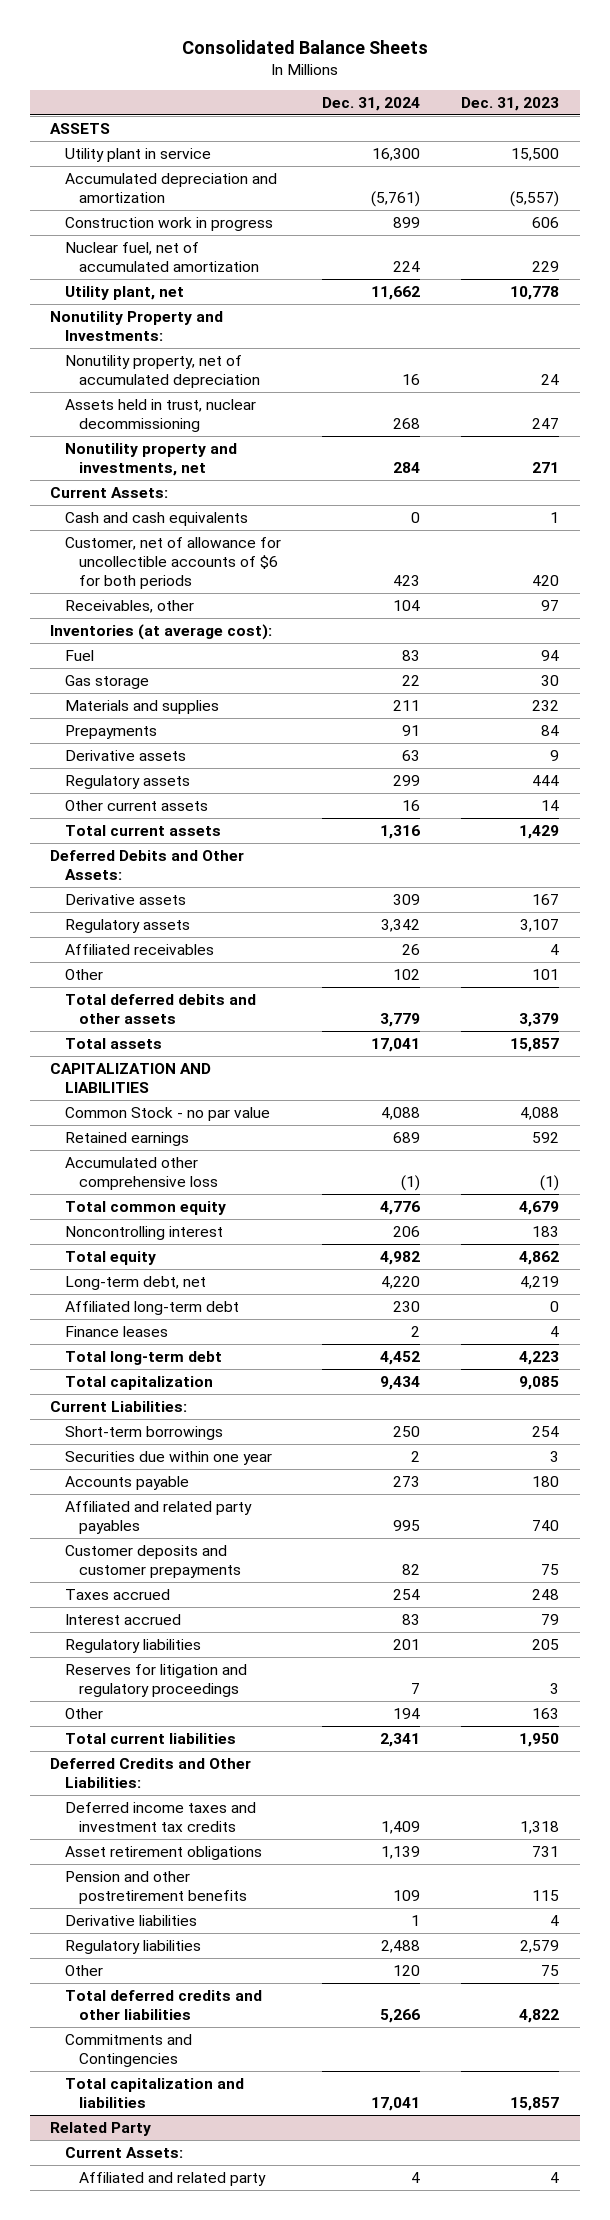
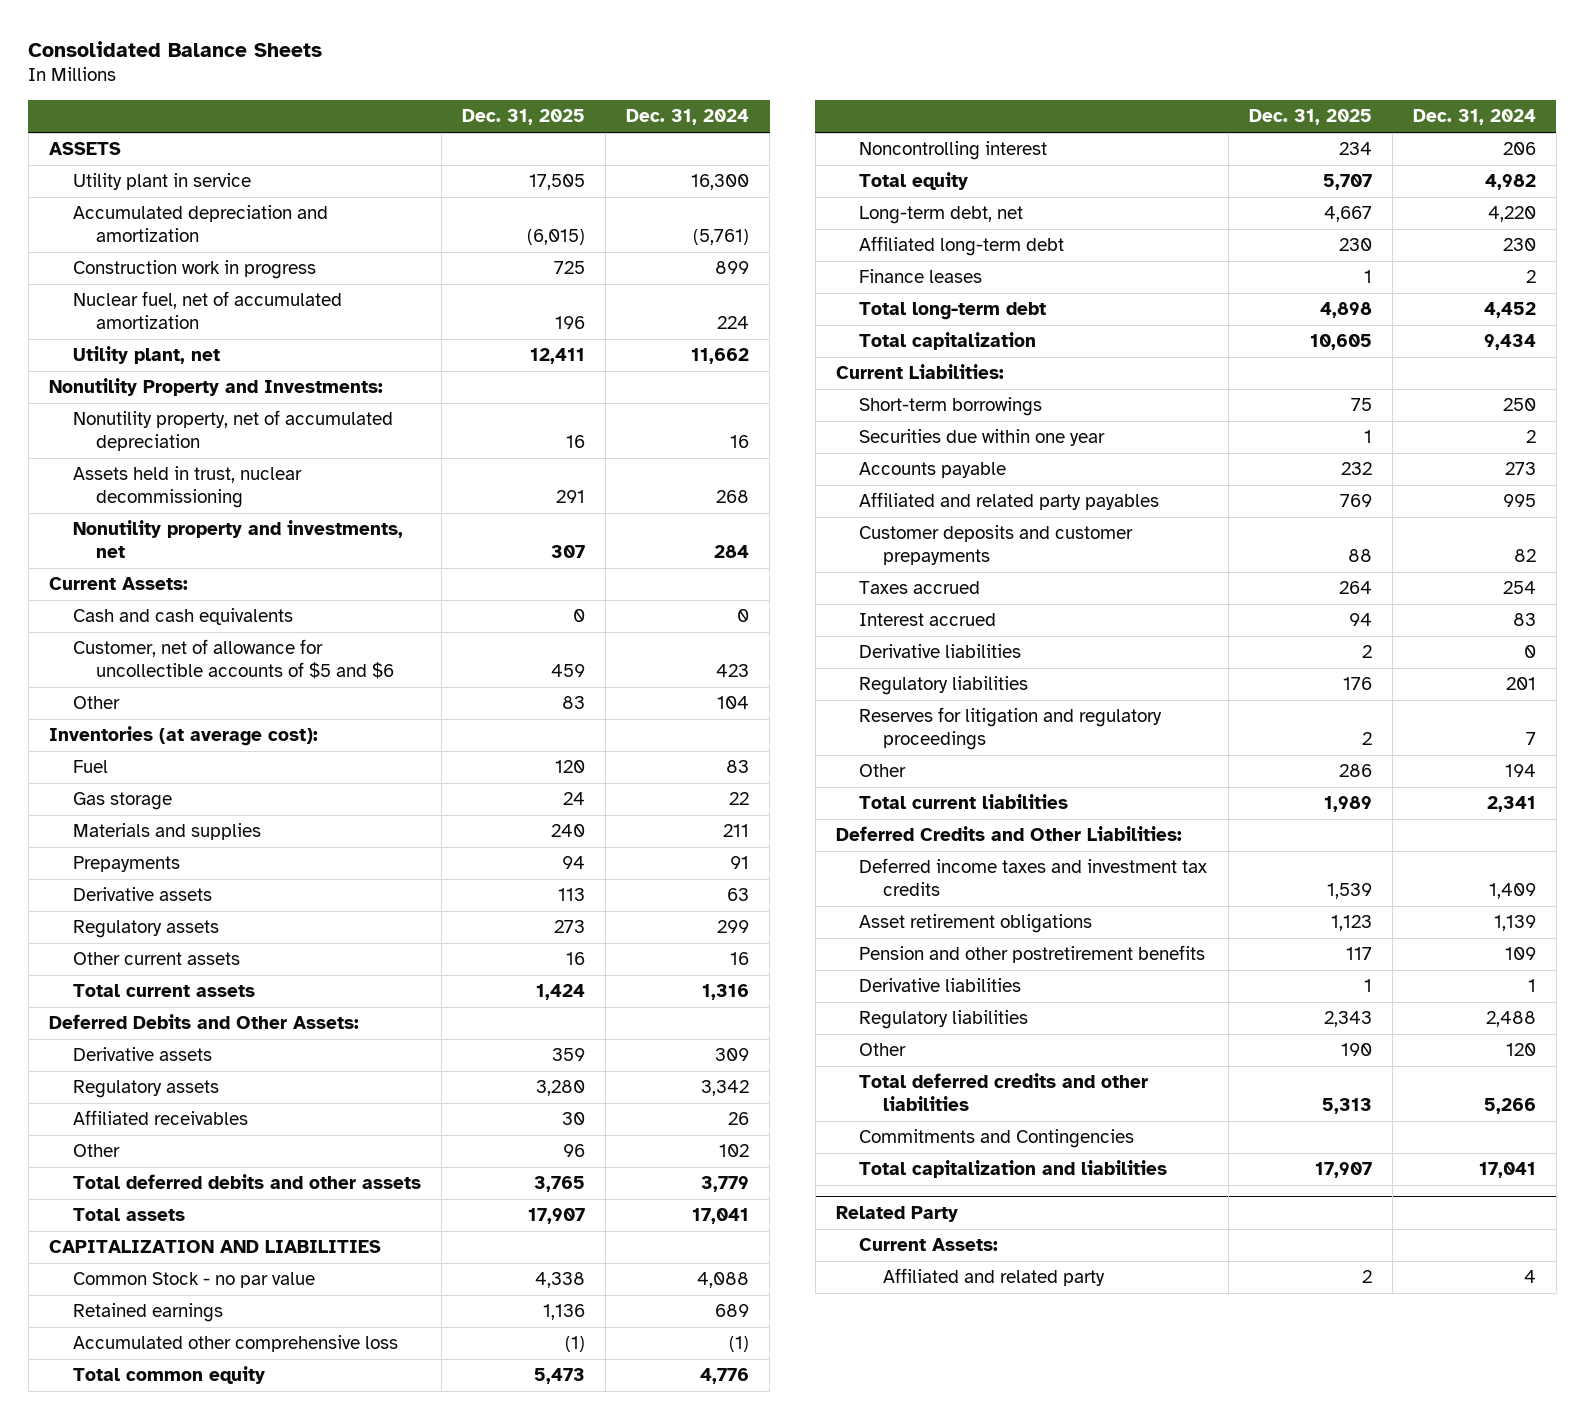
[461,97,560,112] Dec. 31, 2023 -> none
none -> [461,109,585,126] Dec. 31, 2025
[64,536,281,590] Customer, net of allowance for uncollectible accounts of $6 for both periods -> [72,639,395,680] Customer, net of allowance for uncollectible accounts of $5 and $6
[64,599,194,613] Receivables, other -> [72,696,120,710] Other
none -> [859,644,1022,659] Derivative liabilities

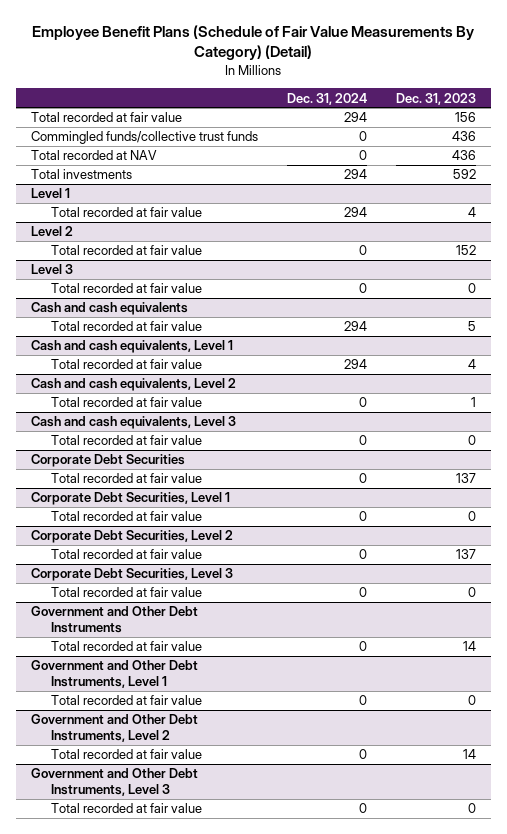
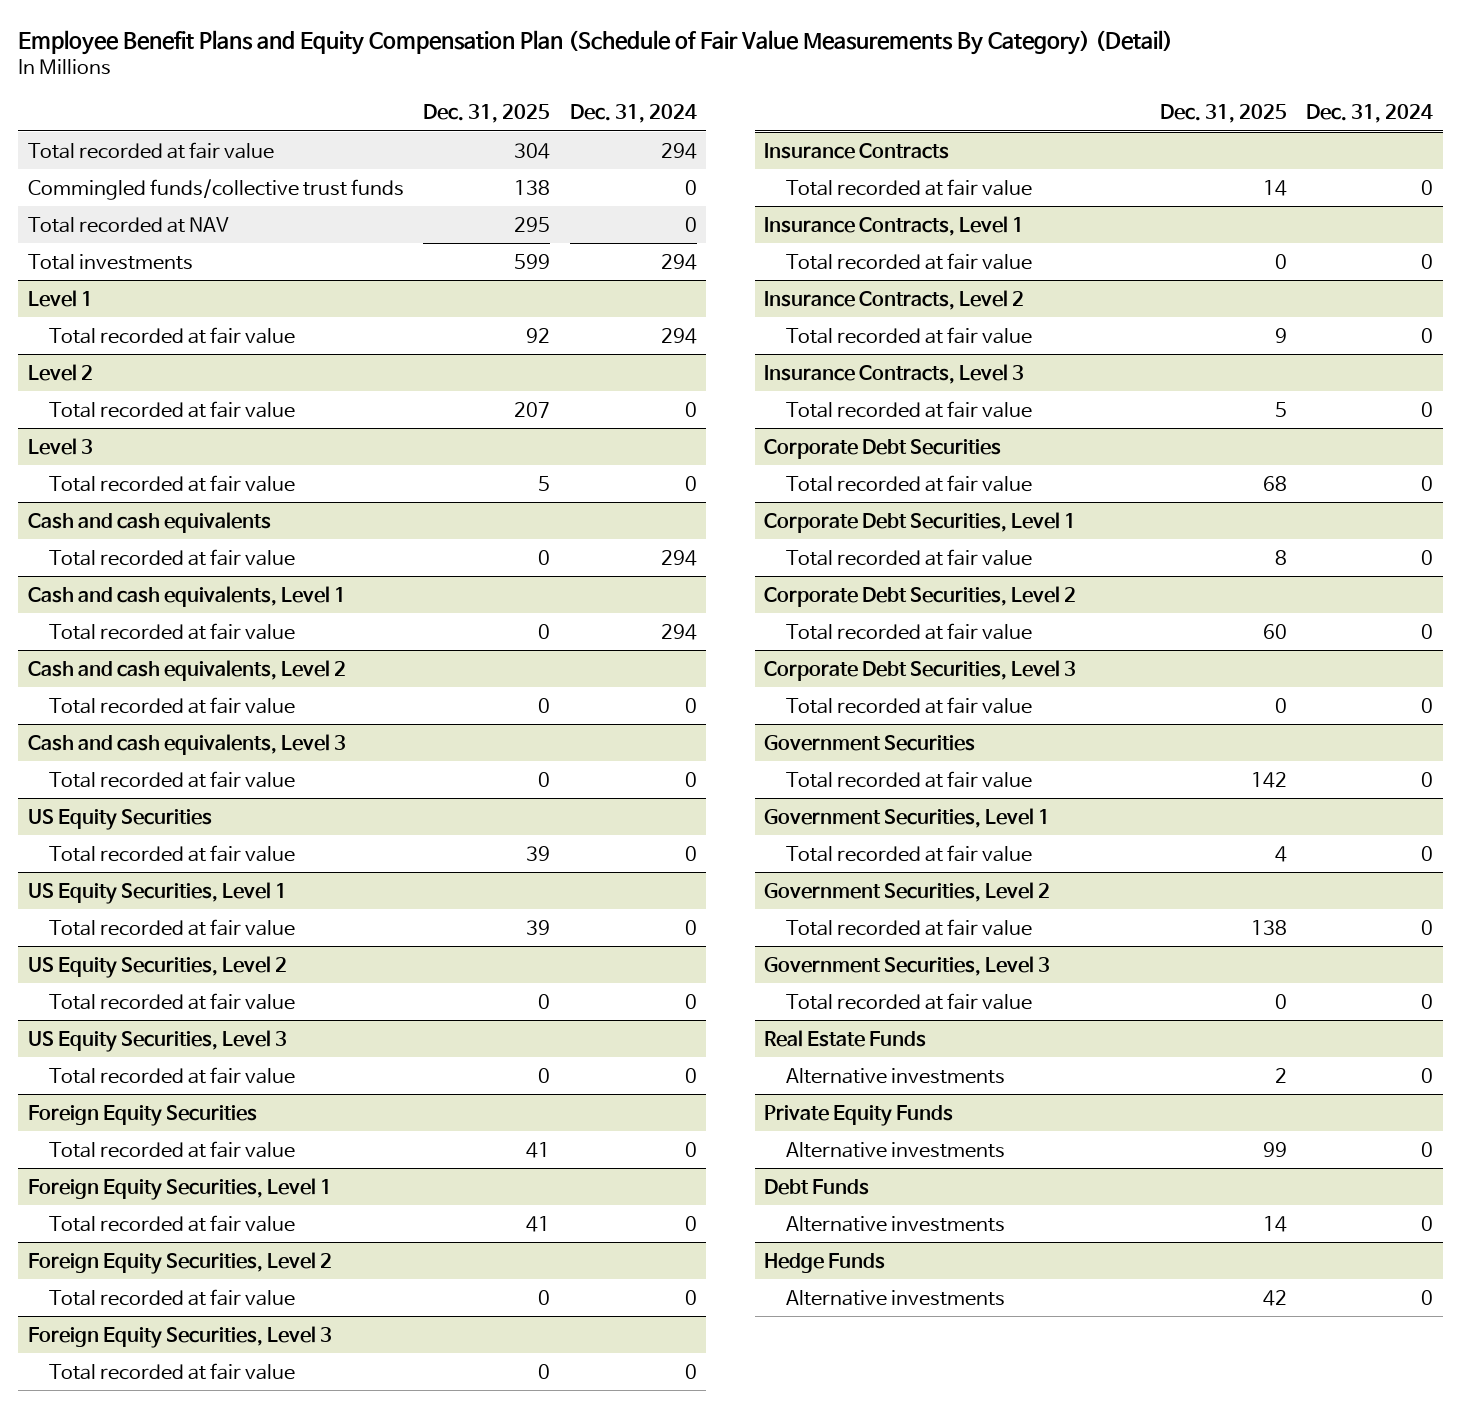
[32,24,475,61] Employee Benefit Plans (Schedule of Fair Value Measurements By Category) (Detail) -> [18,30,1174,56] Employee Benefit Plans and Equity Compensation Plan (Schedule of Fair Value Measurements By Category) (Detail)
[396,92,477,105] Dec. 31, 2023 -> none
none -> [423,104,551,124] Dec. 31, 2025
none -> [27,808,212,830] US Equity Securities
none -> [49,844,296,862] Total recorded at fair value
none -> [27,881,287,904] US Equity Securities, Level 1
none -> [49,918,296,936] Total recorded at fair value
none -> [27,955,287,978] US Equity Securities, Level 2
none -> [49,992,296,1010] Total recorded at fair value
none -> [27,1029,287,1052] US Equity Securities, Level 3
none -> [49,1066,296,1084] Total recorded at fair value
none -> [27,1104,257,1126] Foreign Equity Securities
none -> [49,1140,296,1158] Total recorded at fair value
none -> [27,1177,332,1200] Foreign Equity Securities, Level 1
none -> [49,1214,296,1232] Total recorded at fair value
none -> [27,1251,332,1274] Foreign Equity Securities, Level 2
none -> [49,1288,296,1306] Total recorded at fair value
none -> [27,1325,332,1348] Foreign Equity Securities, Level 3
none -> [49,1362,296,1380] Total recorded at fair value
none -> [764,142,950,159] Insurance Contracts
none -> [785,178,1032,196] Total recorded at fair value
none -> [764,215,1025,236] Insurance Contracts, Level 1
none -> [785,252,1032,270] Total recorded at fair value
none -> [764,289,1025,310] Insurance Contracts, Level 2
none -> [785,326,1032,344] Total recorded at fair value
none -> [764,363,1025,384] Insurance Contracts, Level 3
none -> [785,400,1032,418] Total recorded at fair value
[30,606,198,633] Government and Other Debt Instruments -> none
none -> [764,734,976,751] Government Securities
[30,660,198,688] Government and Other Debt Instruments, Level 1 -> none
none -> [764,807,1051,828] Government Securities, Level 1
[30,714,198,742] Government and Other Debt Instruments, Level 2 -> none
none -> [764,881,1051,902] Government Securities, Level 2
[30,768,198,796] Government and Other Debt Instruments, Level 3 -> none
none -> [764,955,1051,976] Government Securities, Level 3
none -> [764,1029,927,1047] Real Estate Funds
none -> [785,1067,1005,1084] Alternative investments
none -> [764,1104,954,1126] Private Equity Funds
none -> [785,1141,1005,1158] Alternative investments
none -> [764,1178,870,1195] Debt Funds
none -> [785,1215,1005,1232] Alternative investments
none -> [764,1252,886,1273] Hedge Funds
none -> [785,1289,1005,1306] Alternative investments

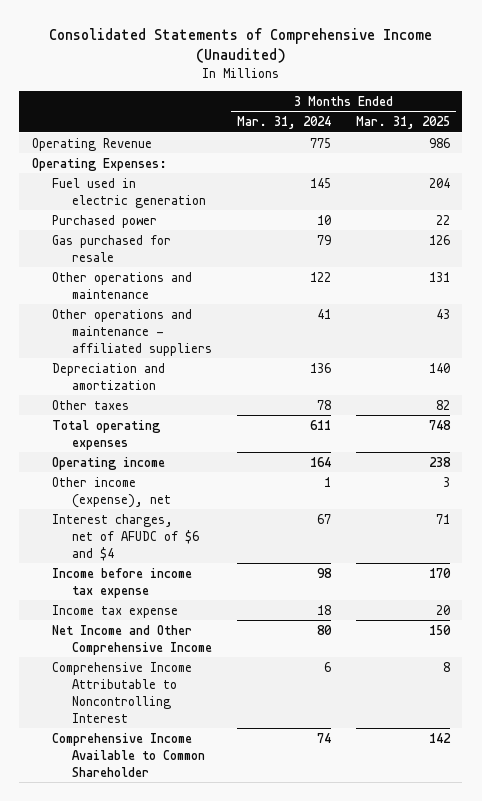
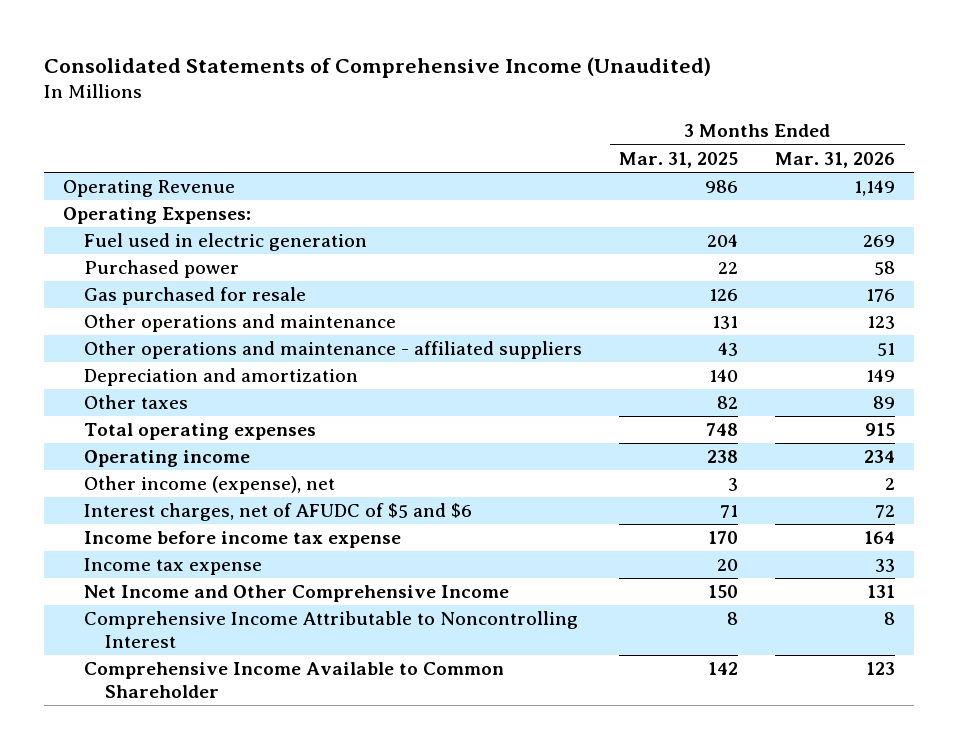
[237,115,332,129] Mar. 31, 2024 -> none
none -> [775,151,896,168] Mar. 31, 2026
[52,513,200,561] Interest charges, net of AFUDC of $6 and $4 -> [83,503,472,522] Interest charges, net of AFUDC of $5 and $6

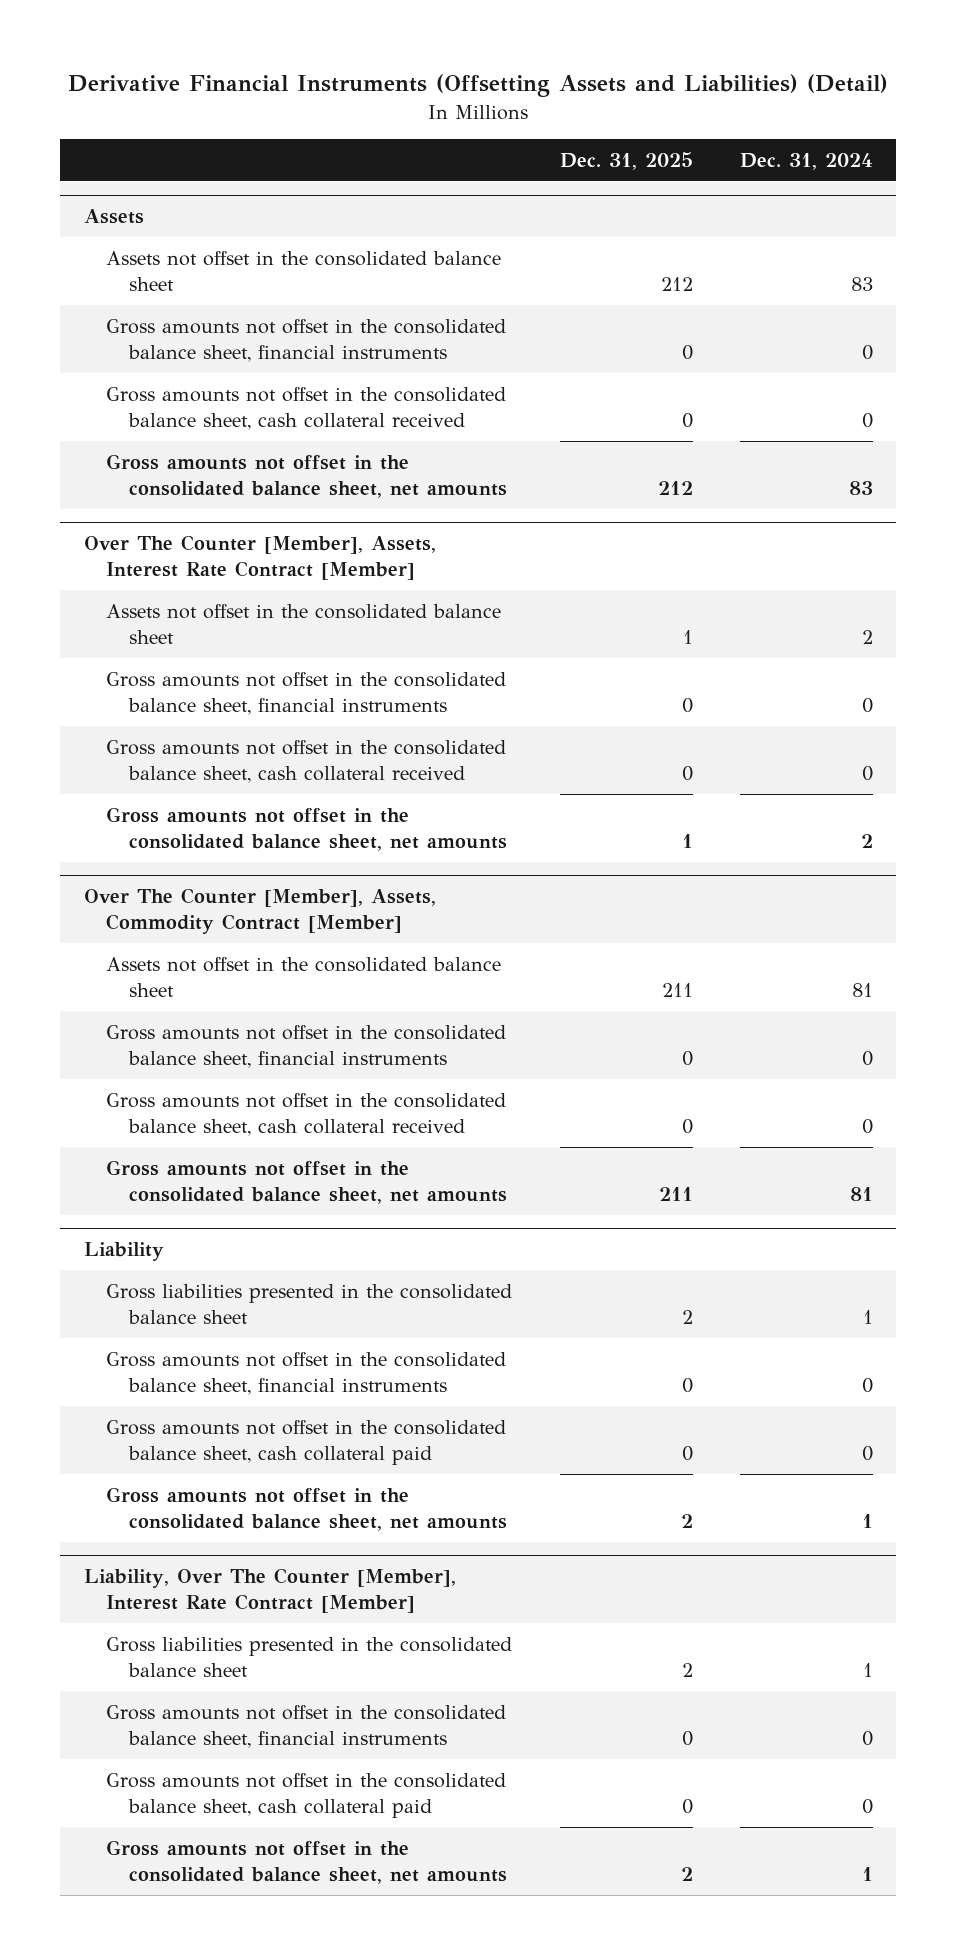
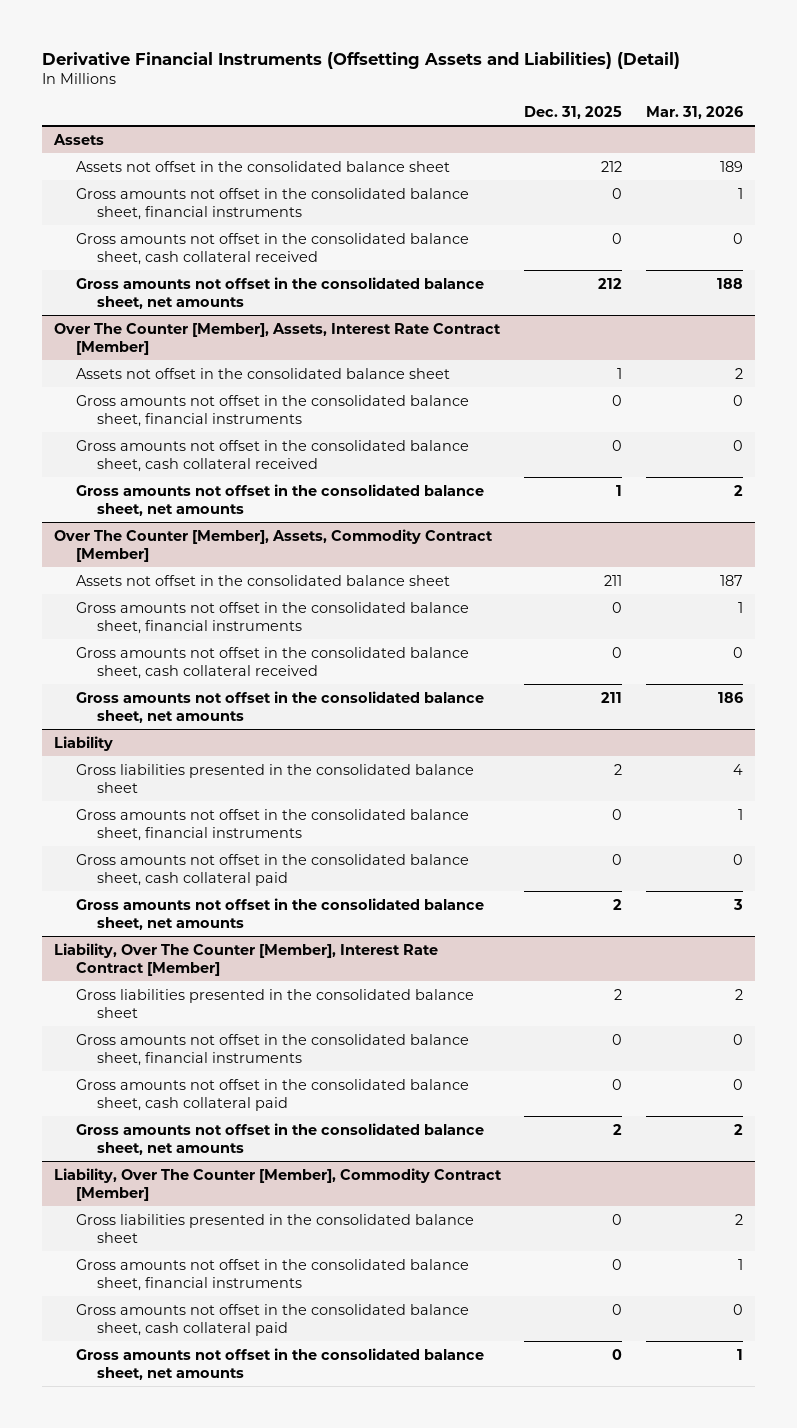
[739,152,873,170] Dec. 31, 2024 -> none
none -> [645,105,743,119] Mar. 31, 2026
none -> [53,1167,502,1202] Liability, Over The Counter [Member], Commodity Contract [Member]
none -> [75,1213,474,1244] Gross liabilities presented in the consolidated balance sheet
none -> [75,1258,469,1292] Gross amounts not offset in the consolidated balance sheet, financial instruments
none -> [75,1303,469,1337] Gross amounts not offset in the consolidated balance sheet, cash collateral paid
none -> [75,1347,484,1381] Gross amounts not offset in the consolidated balance sheet, net amounts

